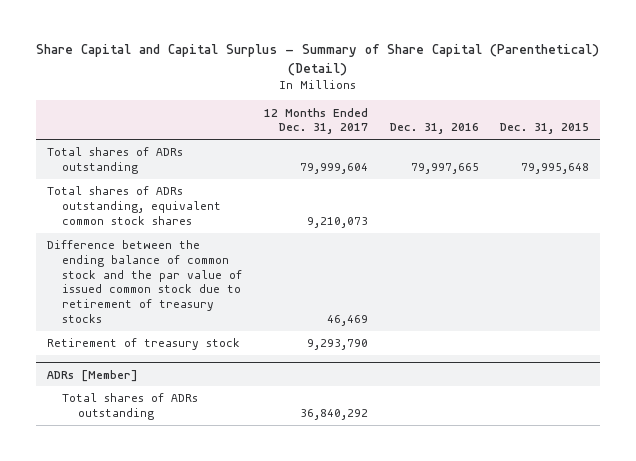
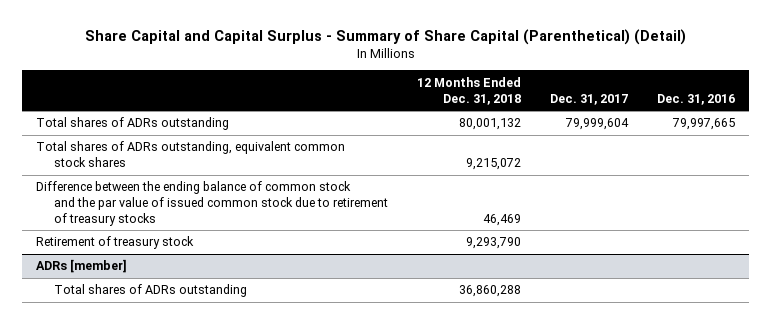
[263,107,368,135] 12 Months Ended Dec. 31, 2017 -> none
[500,123,590,135] Dec. 31, 2015 -> none
none -> [417,76,522,105] 12 Months Ended Dec. 31, 2018
none -> [549,93,628,105] Dec. 31, 2017
[46,369,138,382] ADRs [Member] -> [36,259,128,274] ADRs [member]

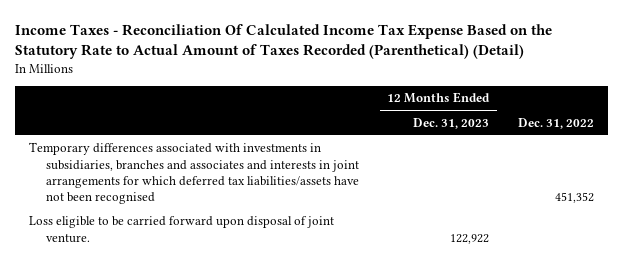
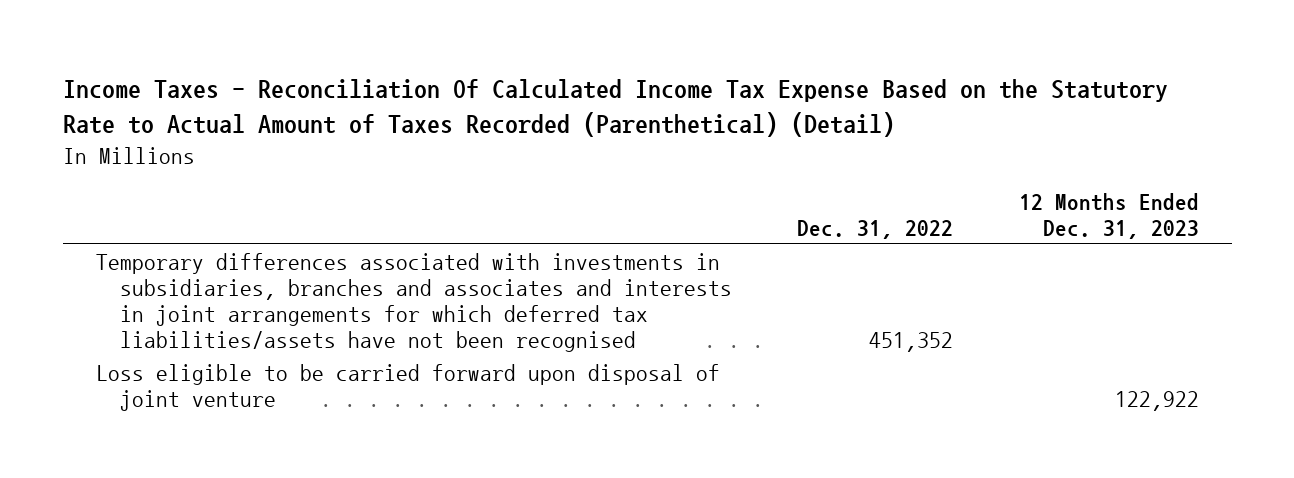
[29,216,335,243] Loss eligible to be carried forward upon disposal of joint venture. -> [95,363,720,411] Loss eligible to be carried forward upon disposal of joint venture

